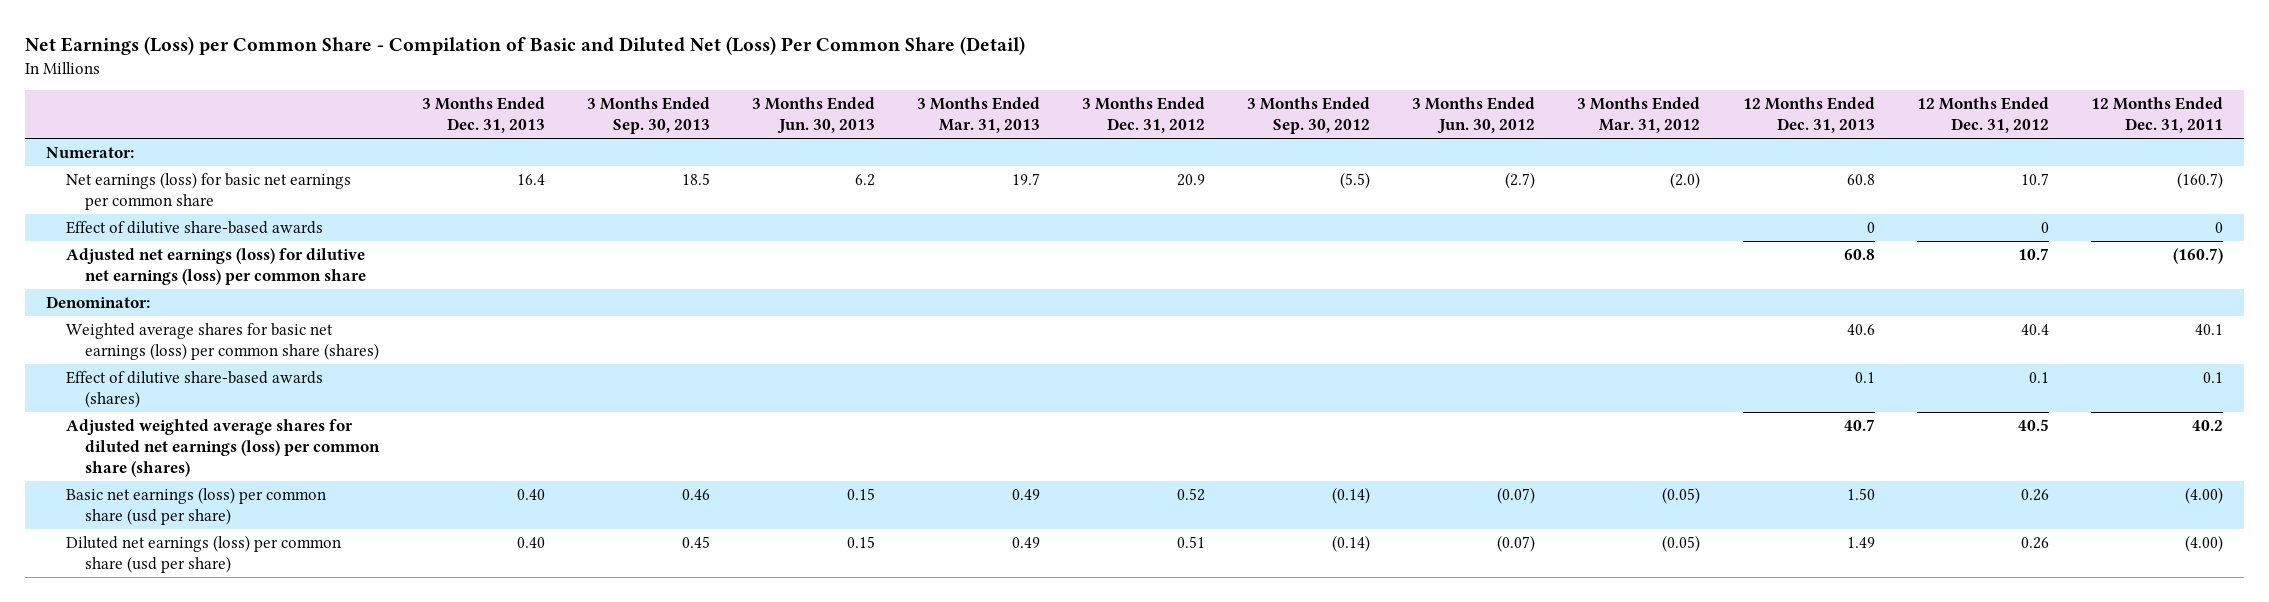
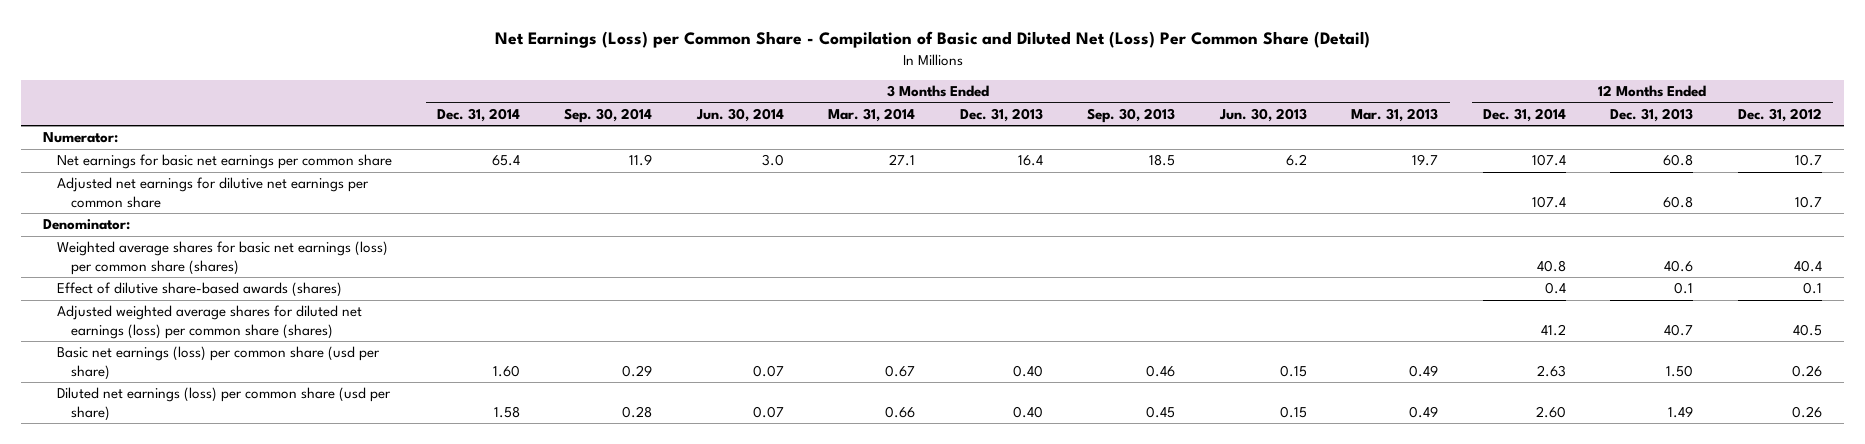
[1082,97,1206,134] 3 Months Ended Dec. 31, 2012 -> none
[1247,97,1371,135] 3 Months Ended Sep. 30, 2012 -> none
[1412,97,1536,135] 3 Months Ended Jun. 30, 2012 -> none
[1577,97,1701,134] 3 Months Ended Mar. 31, 2012 -> none
[2090,97,2223,134] 12 Months Ended Dec. 31, 2011 -> none
none -> [436,107,520,122] Dec. 31, 2014
none -> [564,107,653,123] Sep. 30, 2014
none -> [695,107,784,122] Jun. 30, 2014
none -> [828,107,916,122] Mar. 31, 2014
none -> [1482,107,1566,122] Dec. 31, 2014
[65,220,323,234] Effect of dilutive share-based awards -> none
[65,171,351,210] Net earnings (loss) for basic net earnings per common share -> [57,154,393,170] Net earnings for basic net earnings per common share
[65,247,367,285] Adjusted net earnings (loss) for dilutive net earnings (loss) per common share -> [57,177,370,208] Adjusted net earnings for dilutive net earnings per common share

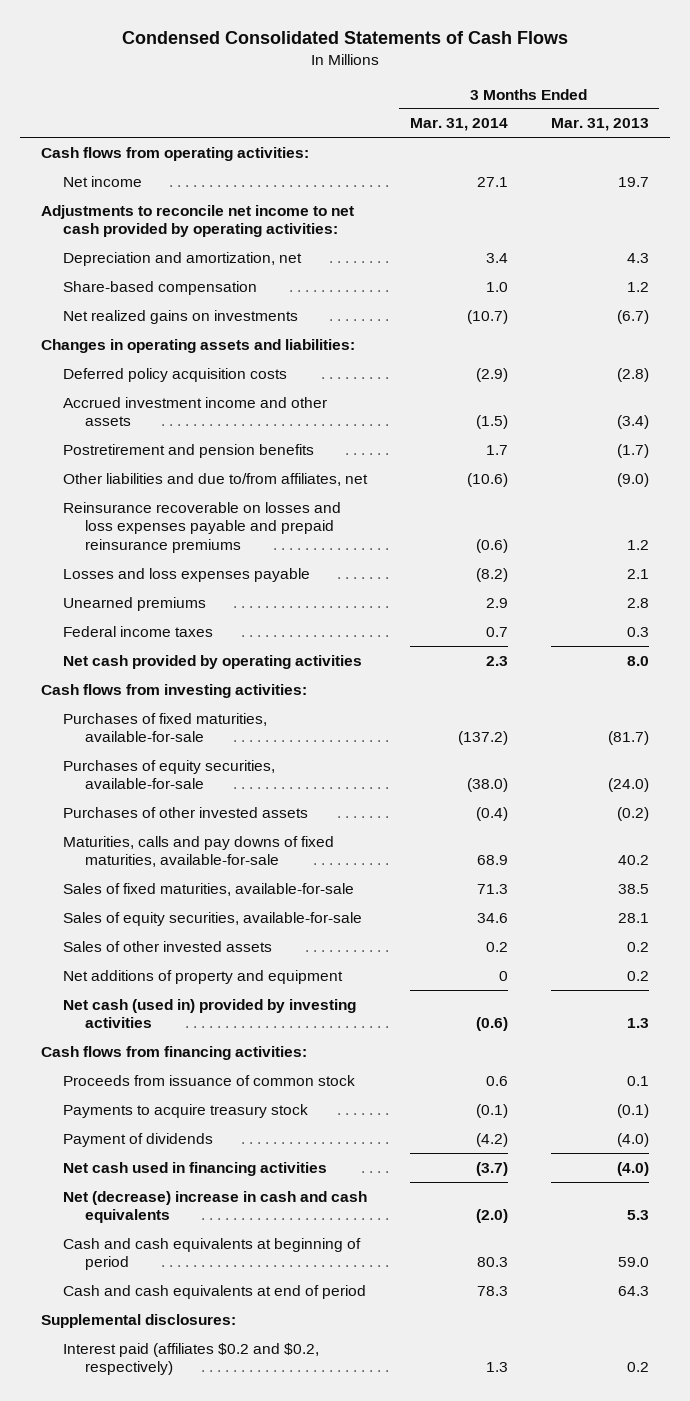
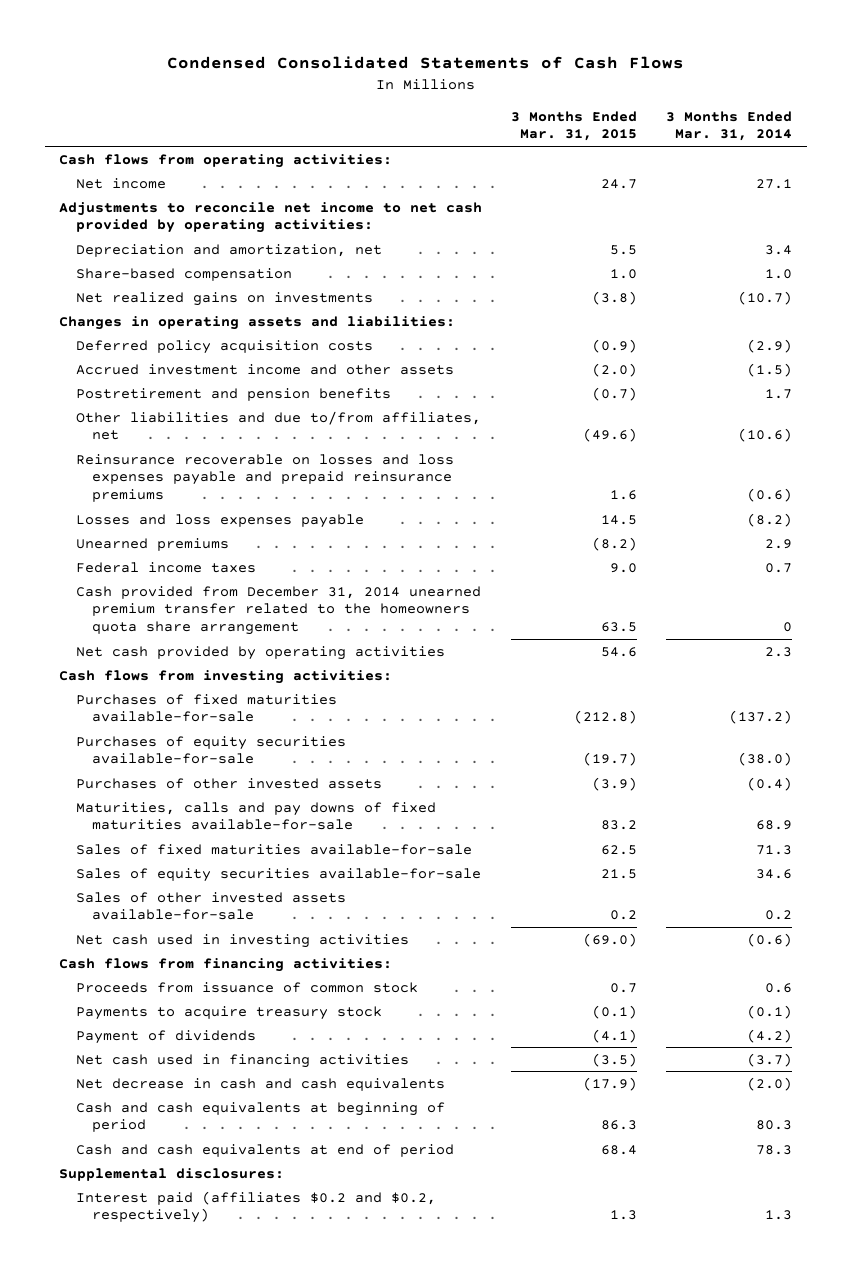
[550,118,649,132] Mar. 31, 2013 -> none
none -> [511,110,638,142] 3 Months Ended Mar. 31, 2015
none -> [75,585,481,636] Cash provided from December 31, 2014 unearned premium transfer related to the homeowners quota share arrangement
[63,712,268,743] Purchases of fixed maturities, available-for-sale -> [75,693,337,723] Purchases of fixed maturities available-for-sale
[63,759,276,790] Purchases of equity securities, available-for-sale -> [75,735,346,765] Purchases of equity securities available-for-sale
[63,969,344,984] Net additions of property and equipment -> none
[63,835,335,868] Maturities, calls and pay downs of fixed maturities, available-for-sale -> [75,801,436,831] Maturities, calls and pay downs of fixed maturities available-for-sale
[63,882,355,896] Sales of fixed maturities, available-for-sale -> [75,843,472,855] Sales of fixed maturities available-for-sale
[63,911,363,926] Sales of equity securities, available-for-sale -> [75,867,481,882] Sales of equity securities available-for-sale
[63,940,273,952] Sales of other invested assets -> [75,891,346,921] Sales of other invested assets available-for-sale
[63,998,357,1029] Net cash (used in) provided by investing activities -> [75,933,409,948] Net cash used in investing activities
[63,1190,368,1224] Net (decrease) increase in cash and cash equivalents -> [75,1077,445,1091] Net decrease in cash and cash equivalents

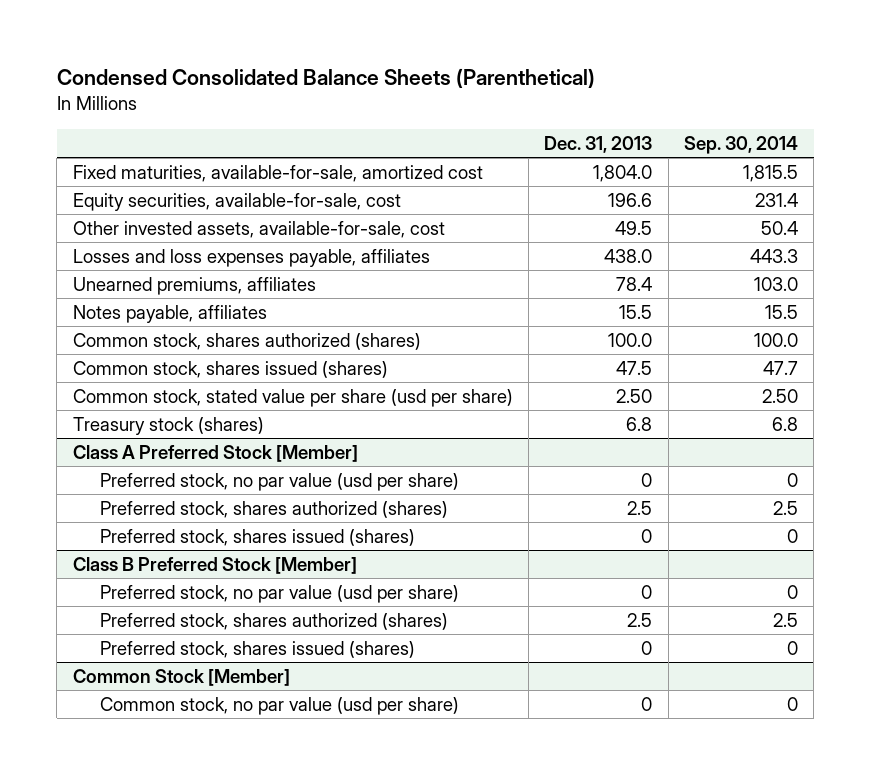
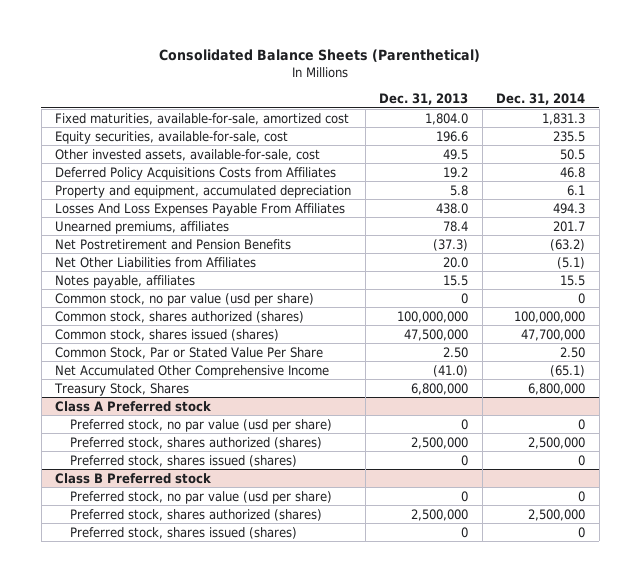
[56,68,595,89] Condensed Consolidated Balance Sheets (Parenthetical) -> [159,49,481,63] Consolidated Balance Sheets (Parenthetical)
[684,135,799,154] Sep. 30, 2014 -> none
none -> [496,92,586,105] Dec. 31, 2014
none -> [55,166,337,180] Deferred Policy Acquisitions Costs from Affiliates
none -> [55,184,352,198] Property and equipment, accumulated depreciation
[72,248,430,267] Losses and loss expenses payable, affiliates -> [55,202,346,216] Losses And Loss Expenses Payable From Affiliates
none -> [55,238,292,250] Net Postretirement and Pension Benefits
none -> [55,256,257,268] Net Other Liabilities from Affiliates
none -> [55,292,315,306] Common stock, no par value (usd per share)
[608,332,653,347] 100.0 -> [397,310,469,323] 100,000,000
[616,360,653,375] 47.5 -> [404,328,469,341] 47,500,000
[72,388,513,407] Common stock, stated value per share (usd per share) -> [55,346,324,359] Common Stock, Par or Stated Value Per Share
none -> [55,364,330,378] Net Accumulated Other Comprehensive Income
[72,416,264,435] Treasury stock (shares) -> [54,382,190,396] Treasury Stock, Shares
[626,416,653,431] 6.8 -> [411,382,469,395] 6,800,000
[72,444,358,462] Class A Preferred Stock [Member] -> [55,400,212,412] Class A Preferred stock
[627,500,653,515] 2.5 -> [411,436,469,449] 2,500,000
[72,556,357,574] Class B Preferred Stock [Member] -> [55,472,212,484] Class B Preferred stock
[627,612,653,627] 2.5 -> [411,508,469,521] 2,500,000
[72,668,290,686] Common Stock [Member] -> none
[99,696,459,715] Common stock, no par value (usd per share) -> none

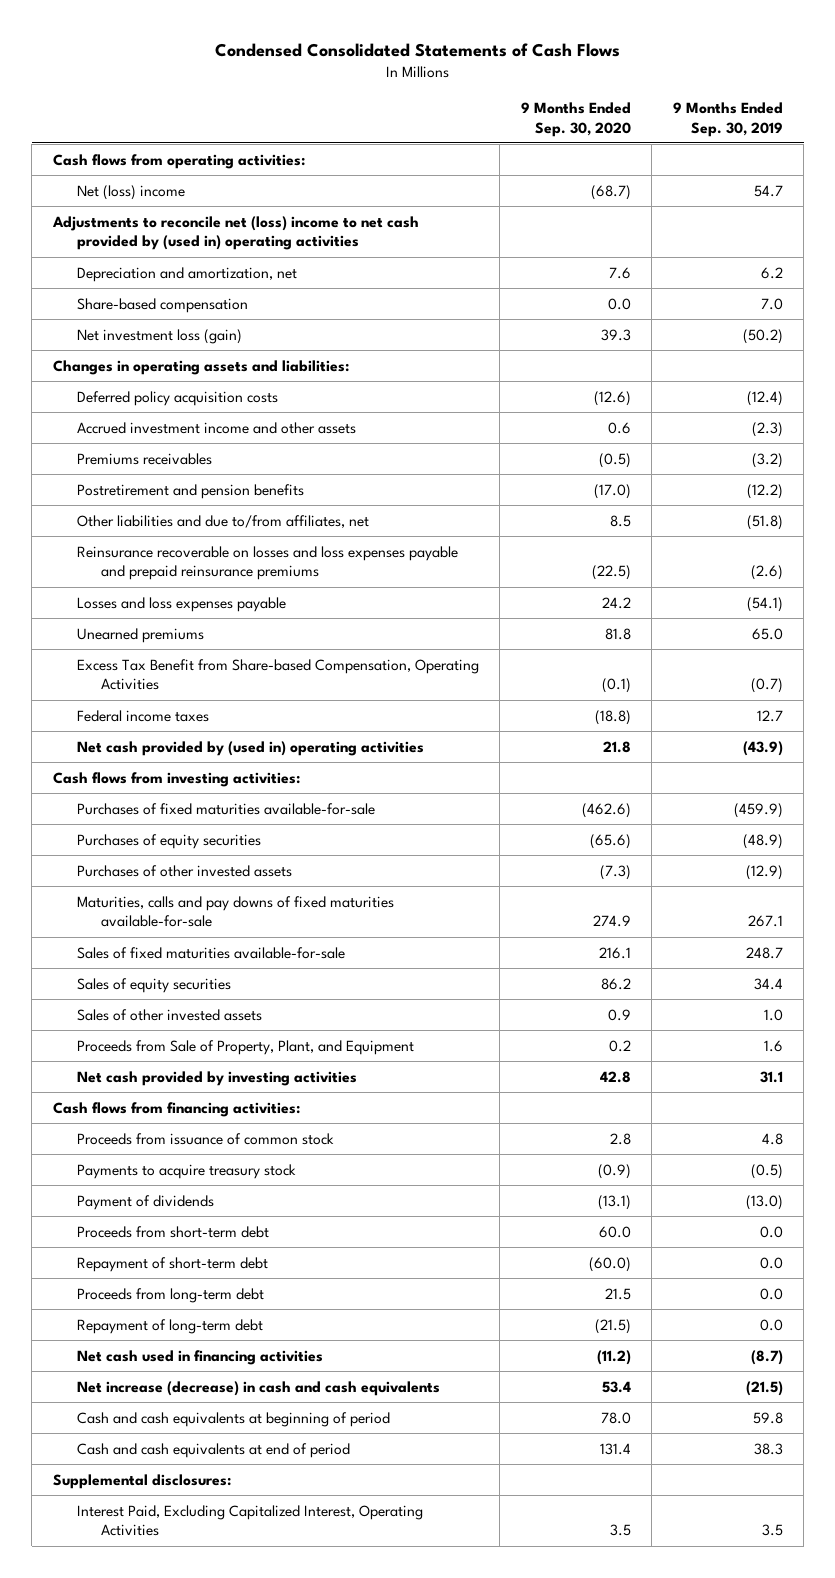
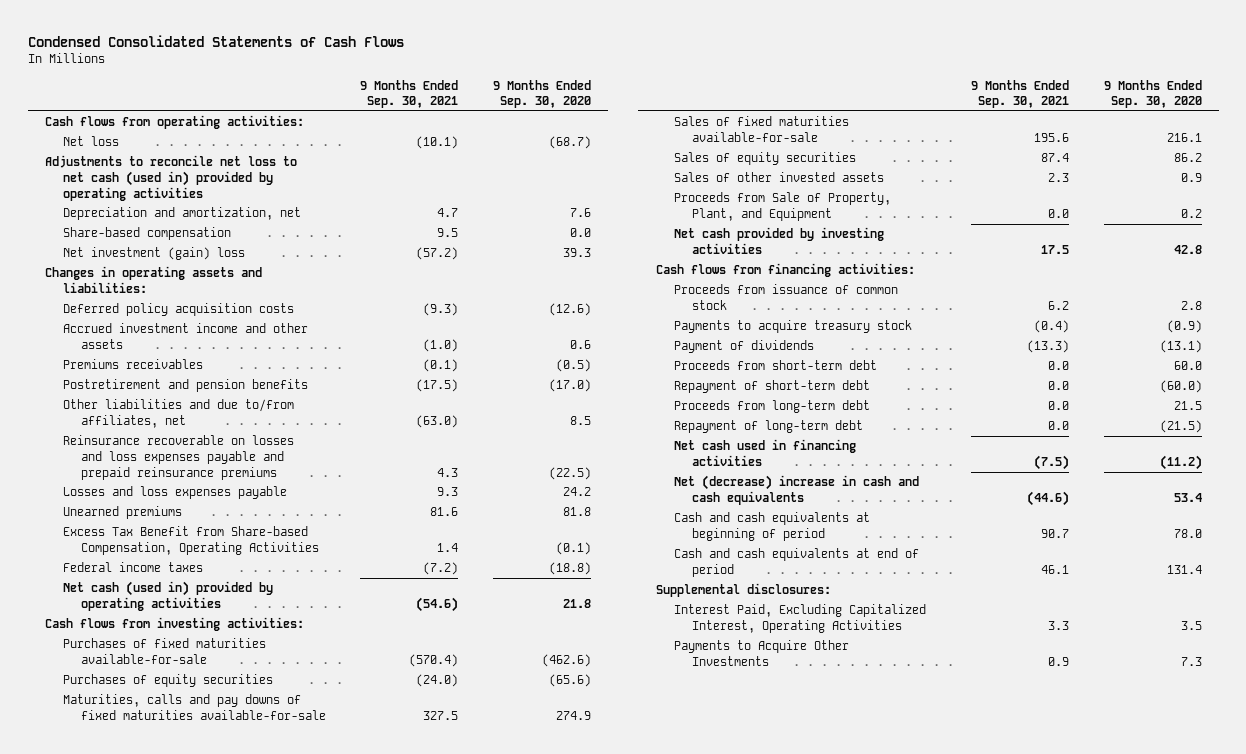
[672,102,783,137] 9 Months Ended Sep. 30, 2019 -> none
none -> [360,79,459,109] 9 Months Ended Sep. 30, 2021
[76,184,185,200] Net (loss) income -> [62,136,119,147] Net loss
[51,215,419,251] Adjustments to reconcile net (loss) income to net cash provided by (used in) operating activities -> [44,155,297,201] Adjustments to reconcile net loss to net cash (used in) provided by operating activities
[76,328,242,344] Net investment loss (gain) -> [62,247,245,261] Net investment (gain) loss
[76,740,424,756] Net cash provided by (used in) operating activities -> [62,581,273,612] Net cash (used in) provided by operating activities
[76,864,292,877] Purchases of other invested assets -> none
[76,1380,440,1396] Net increase (decrease) in cash and cash equivalents -> [673,475,919,506] Net (decrease) increase in cash and cash equivalents
none -> [673,640,849,667] Payments to Acquire Other Investments

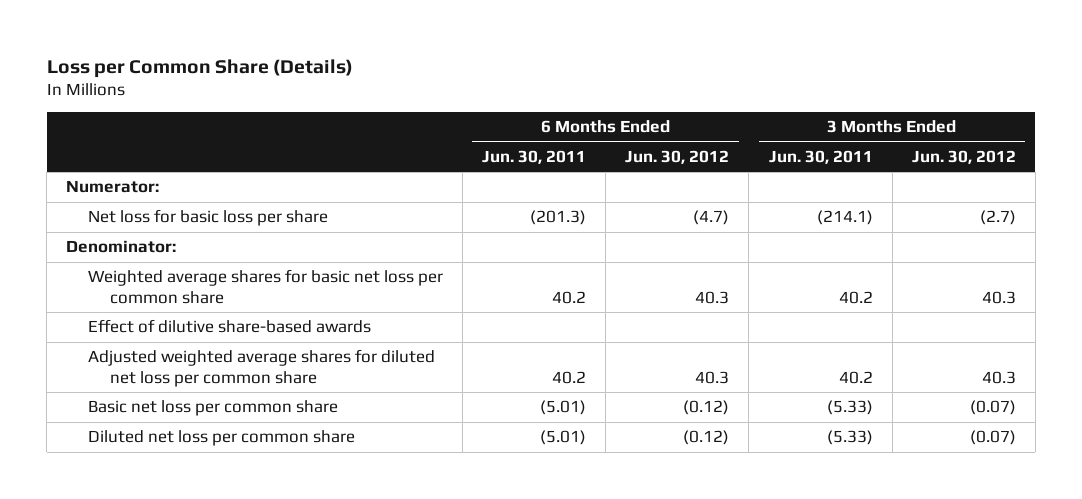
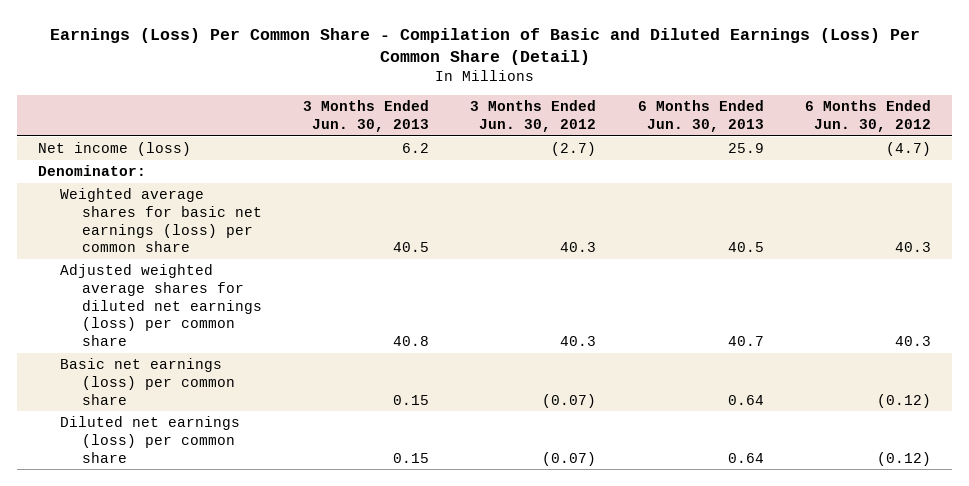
[46,58,353,78] Loss per Common Share (Details) -> [49,27,920,65] Earnings (Loss) Per Common Share - Compilation of Basic and Diluted Earnings (Loss) Per Common Share (Detail)
[482,149,587,164] Jun. 30, 2011 -> none
[768,149,873,164] Jun. 30, 2011 -> none
none -> [303,100,430,133] 3 Months Ended Jun. 30, 2013
none -> [637,100,764,133] 6 Months Ended Jun. 30, 2013
[66,180,160,194] Numerator: -> none
[88,209,329,227] Net loss for basic loss per share -> [38,141,192,156] Net income (loss)
[88,319,372,334] Effect of dilutive share-based awards -> none
[88,269,444,305] Weighted average shares for basic net loss per common share -> [59,187,262,253] Weighted average shares for basic net earnings (loss) per common share
[88,349,436,388] Adjusted weighted average shares for diluted net loss per common share -> [59,263,262,347] Adjusted weighted average shares for diluted net earnings (loss) per common share
[88,400,339,417] Basic net loss per common share -> [59,357,235,405] Basic net earnings (loss) per common share
[88,430,356,447] Diluted net loss per common share -> [59,415,240,463] Diluted net earnings (loss) per common share

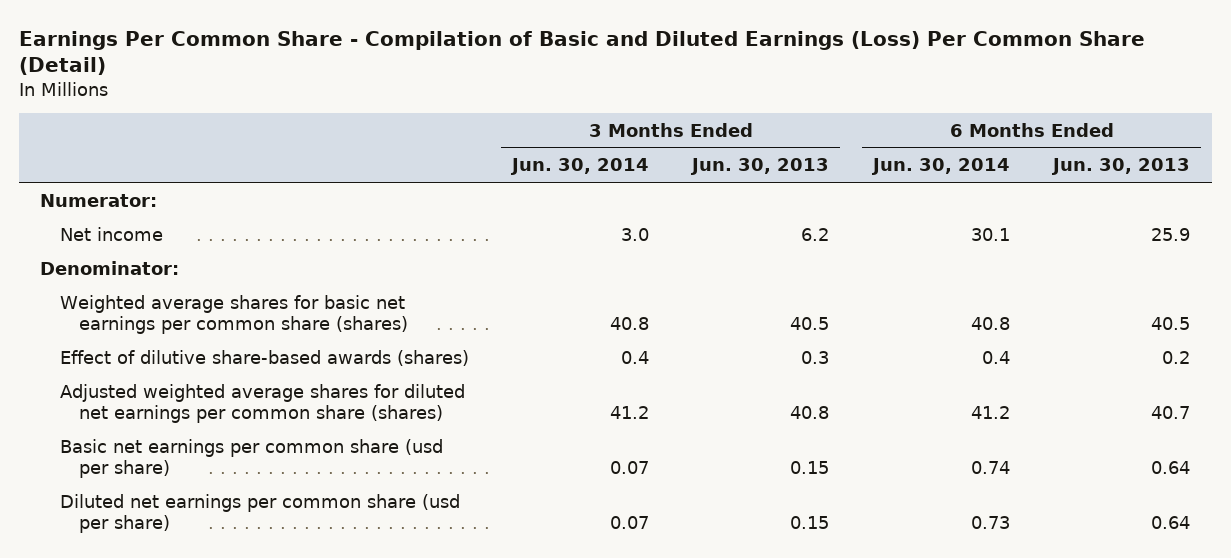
[49,27,920,65] Earnings (Loss) Per Common Share - Compilation of Basic and Diluted Earnings (Loss) Per Common Share (Detail) -> [18,30,1145,76] Earnings Per Common Share - Compilation of Basic and Diluted Earnings (Loss) Per Common Share (Detail)
[470,100,597,133] 3 Months Ended Jun. 30, 2012 -> none
[805,100,932,133] 6 Months Ended Jun. 30, 2012 -> none
none -> [510,158,650,176] Jun. 30, 2014
none -> [870,158,1010,176] Jun. 30, 2014
none -> [40,193,158,207] Numerator:
[38,141,192,156] Net income (loss) -> [59,226,163,241] Net income
[59,187,262,253] Weighted average shares for basic net earnings (loss) per common share -> [59,294,408,334] Weighted average shares for basic net earnings per common share (shares)
none -> [59,349,469,366] Effect of dilutive share-based awards (shares)
[59,263,262,347] Adjusted weighted average shares for diluted net earnings (loss) per common share -> [59,383,465,423] Adjusted weighted average shares for diluted net earnings per common share (shares)
[59,357,235,405] Basic net earnings (loss) per common share -> [59,438,443,478] Basic net earnings per common share (usd per share)
[59,415,240,463] Diluted net earnings (loss) per common share -> [59,493,460,533] Diluted net earnings per common share (usd per share)

